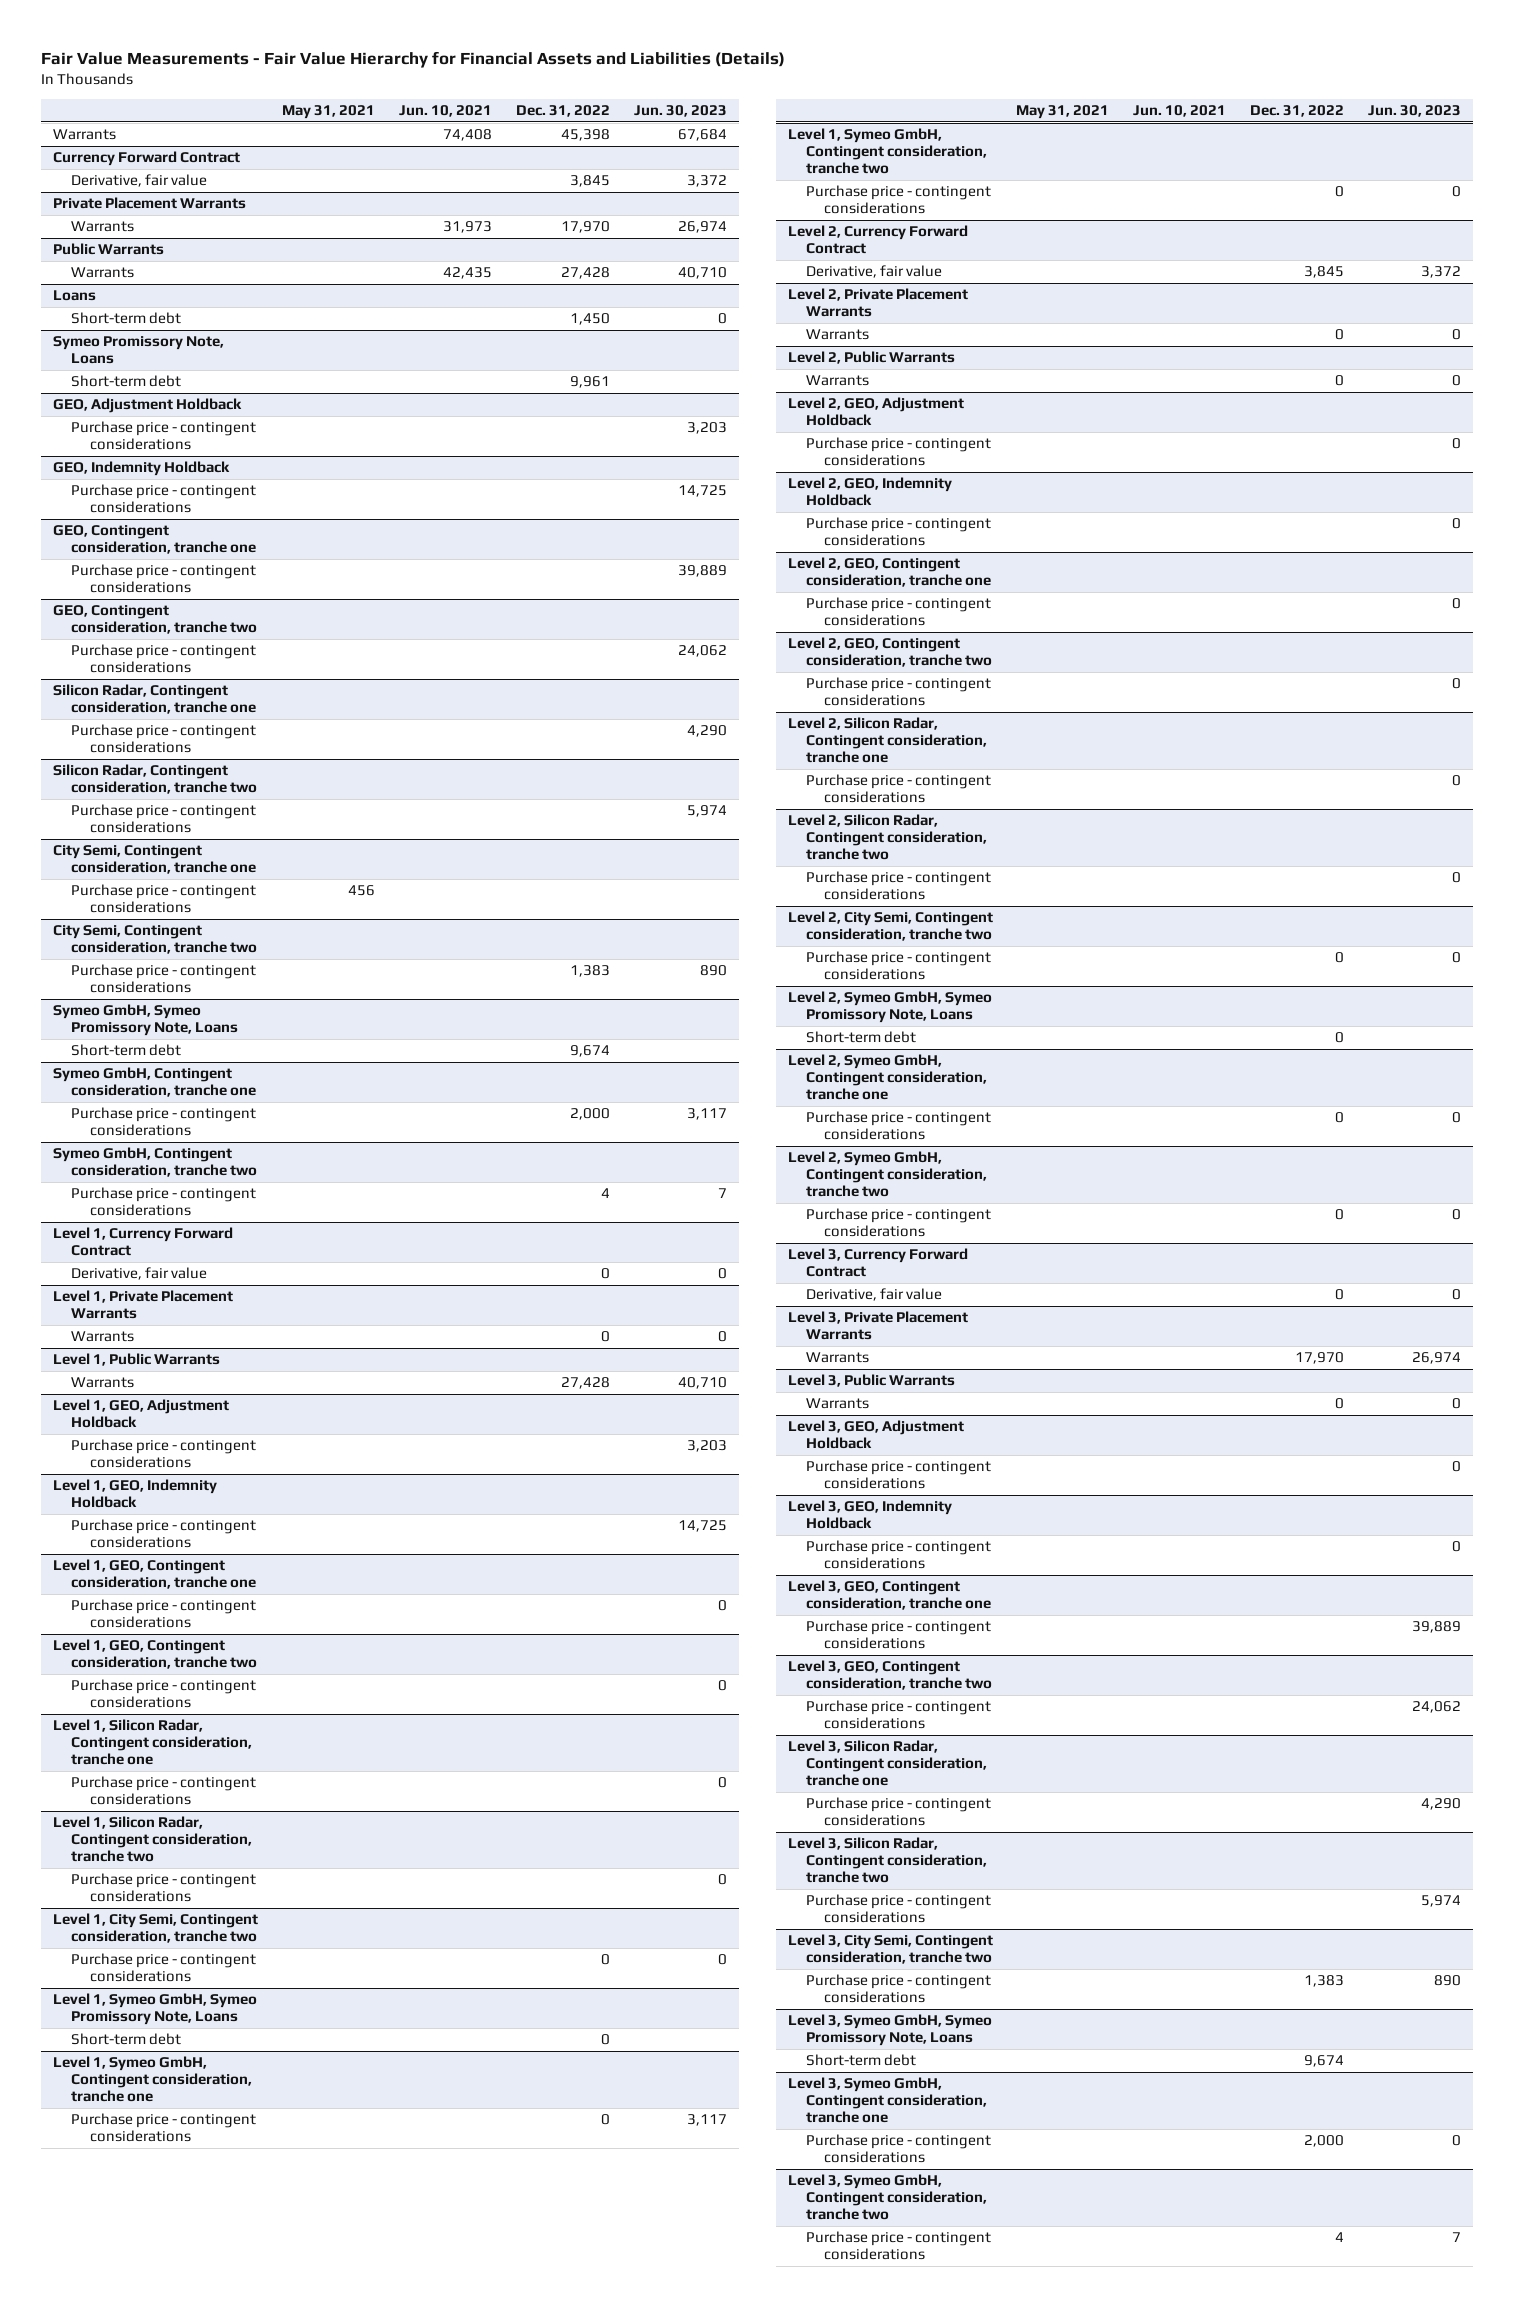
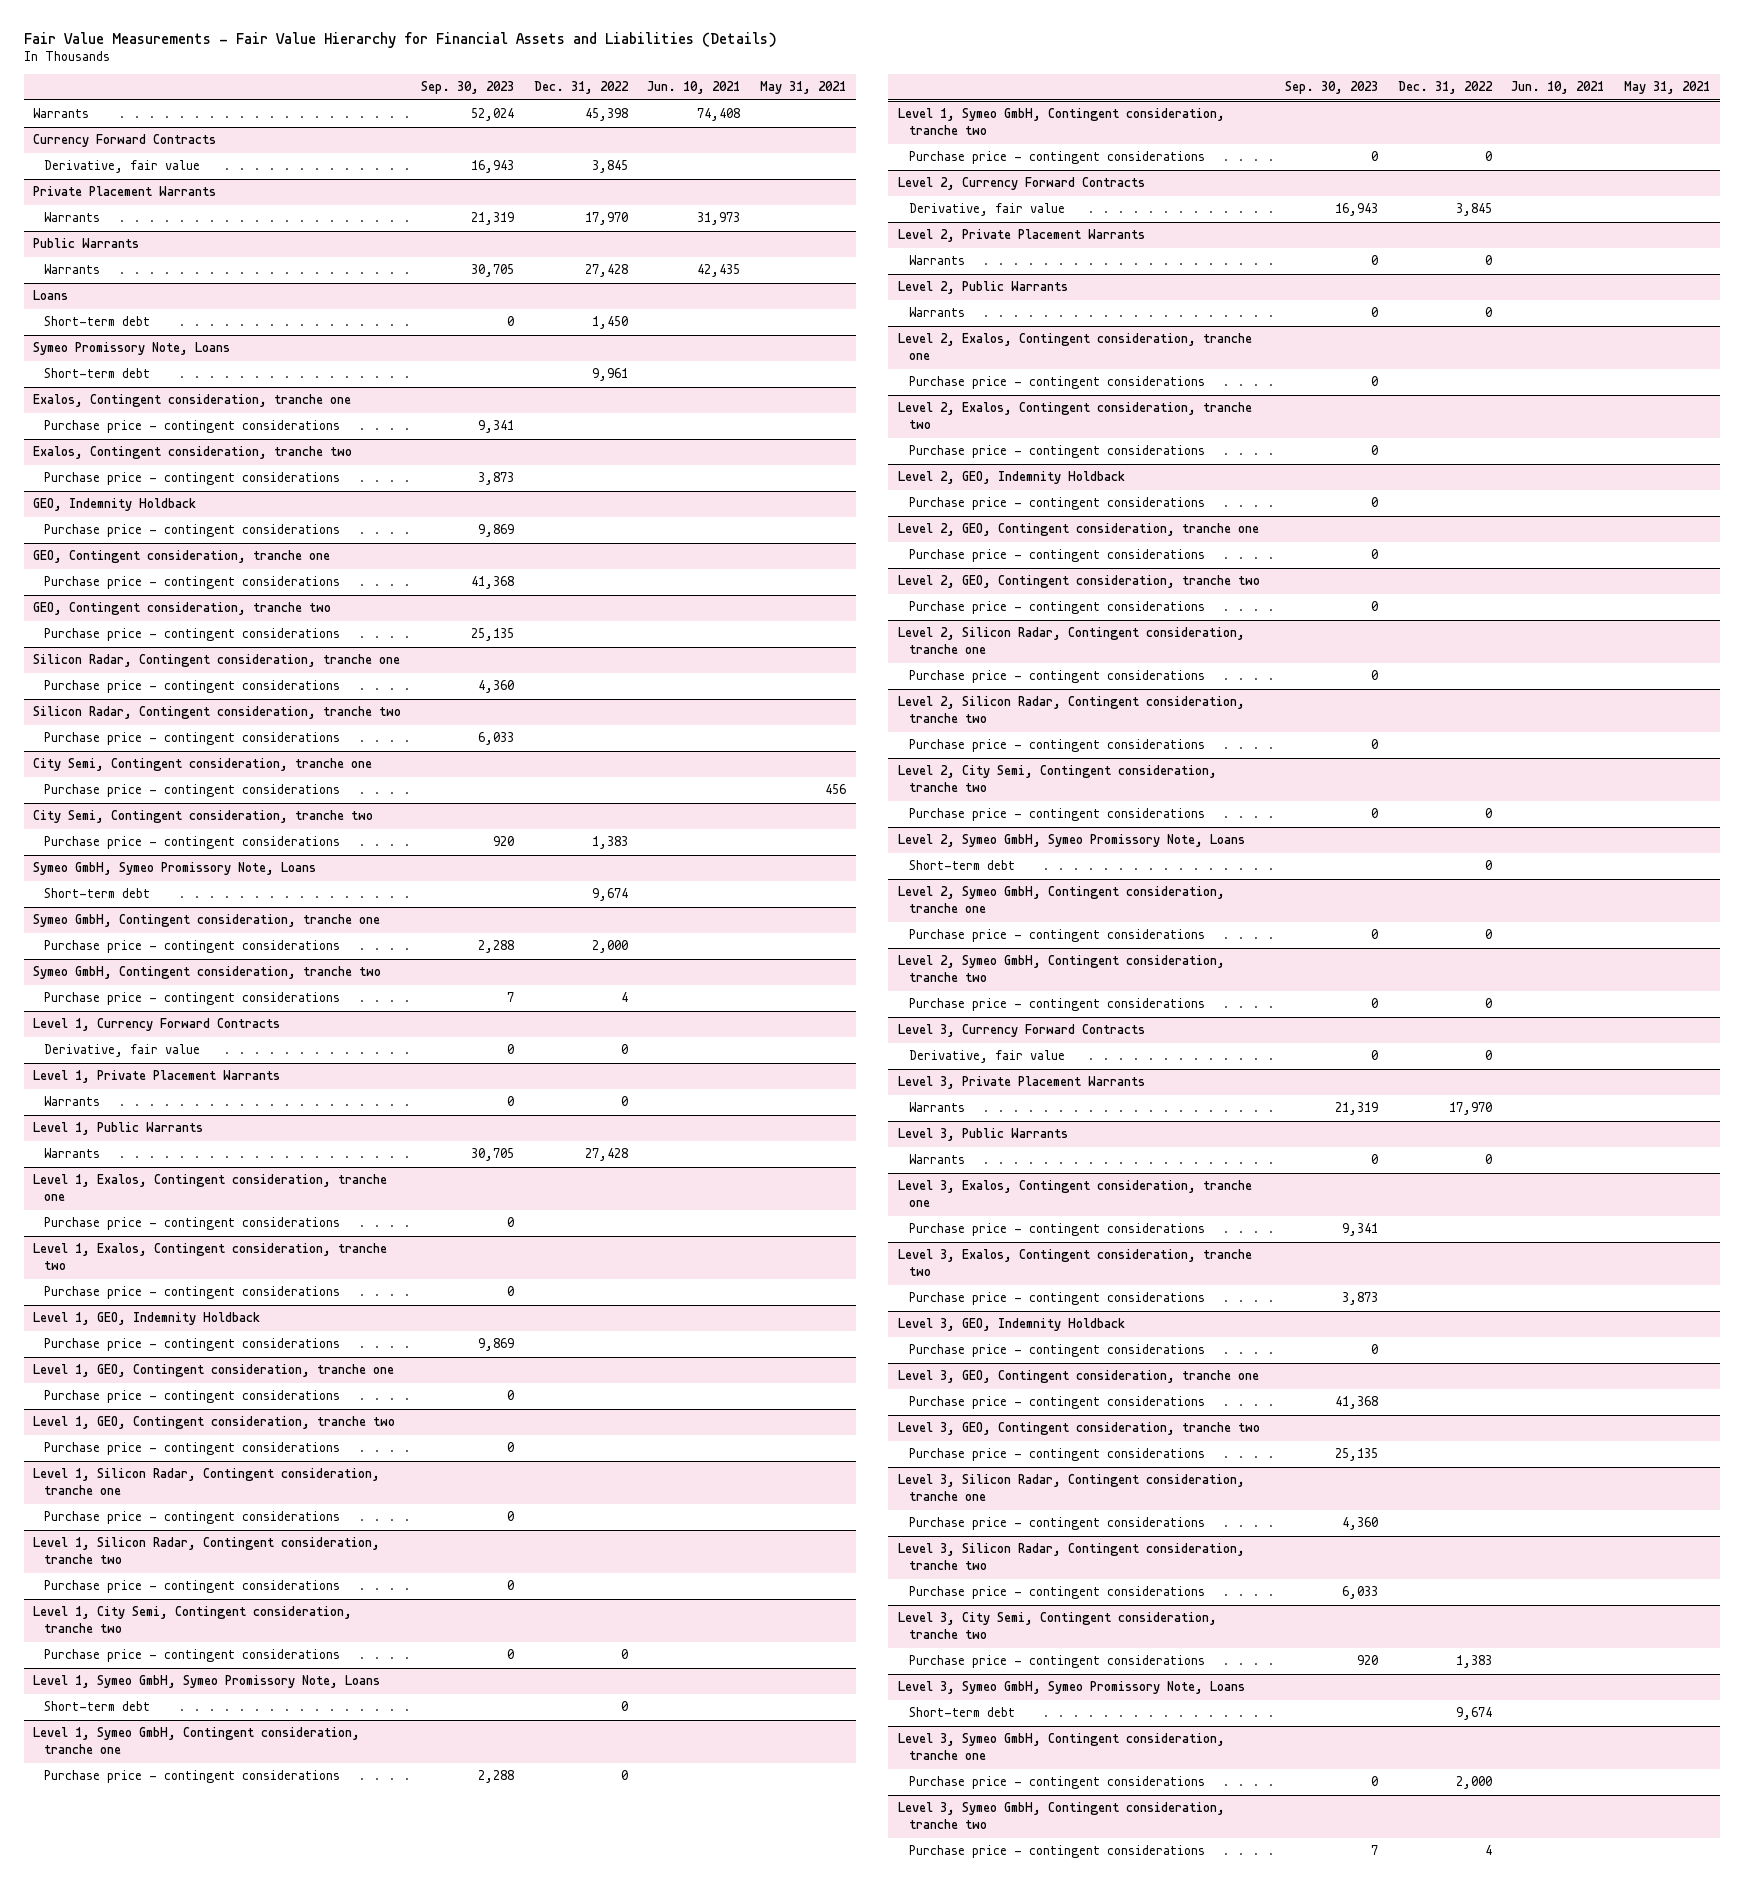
[633,105,727,118] Jun. 30, 2023 -> none
none -> [420,81,514,95] Sep. 30, 2023
[53,151,241,167] Currency Forward Contract -> [33,134,217,148] Currency Forward Contracts
[53,398,243,414] GEO, Adjustment Holdback -> none
[71,421,257,451] Purchase price - contingent considerations -> none
none -> [33,394,352,408] Exalos, Contingent consideration, tranche one
none -> [44,420,341,434] Purchase price - contingent considerations
none -> [33,446,353,460] Exalos, Contingent consideration, tranche two
none -> [44,472,341,486] Purchase price - contingent considerations
[53,1227,234,1257] Level 1, Currency Forward Contract -> [33,1018,281,1032] Level 1, Currency Forward Contracts
[53,1399,230,1429] Level 1, GEO, Adjustment Holdback -> none
[71,1439,257,1469] Purchase price - contingent considerations -> none
none -> [33,1174,388,1202] Level 1, Exalos, Contingent consideration, tranche one
none -> [44,1217,341,1231] Purchase price - contingent considerations
none -> [33,1243,388,1271] Level 1, Exalos, Contingent consideration, tranche two
none -> [44,1286,341,1300] Purchase price - contingent considerations
[787,225,968,255] Level 2, Currency Forward Contract -> [897,177,1145,191] Level 2, Currency Forward Contracts
[787,397,964,427] Level 2, GEO, Adjustment Holdback -> none
[805,437,991,467] Purchase price - contingent considerations -> none
none -> [897,333,1252,361] Level 2, Exalos, Contingent consideration, tranche one
none -> [908,376,1205,390] Purchase price - contingent considerations
none -> [897,402,1252,430] Level 2, Exalos, Contingent consideration, tranche two
none -> [908,445,1205,459] Purchase price - contingent considerations
[787,1248,968,1278] Level 3, Currency Forward Contract -> [897,1024,1145,1038] Level 3, Currency Forward Contracts
[787,1420,964,1450] Level 3, GEO, Adjustment Holdback -> none
[805,1460,991,1490] Purchase price - contingent considerations -> none
none -> [897,1180,1252,1208] Level 3, Exalos, Contingent consideration, tranche one
none -> [908,1223,1205,1237] Purchase price - contingent considerations
none -> [897,1249,1252,1277] Level 3, Exalos, Contingent consideration, tranche two
none -> [908,1292,1205,1306] Purchase price - contingent considerations

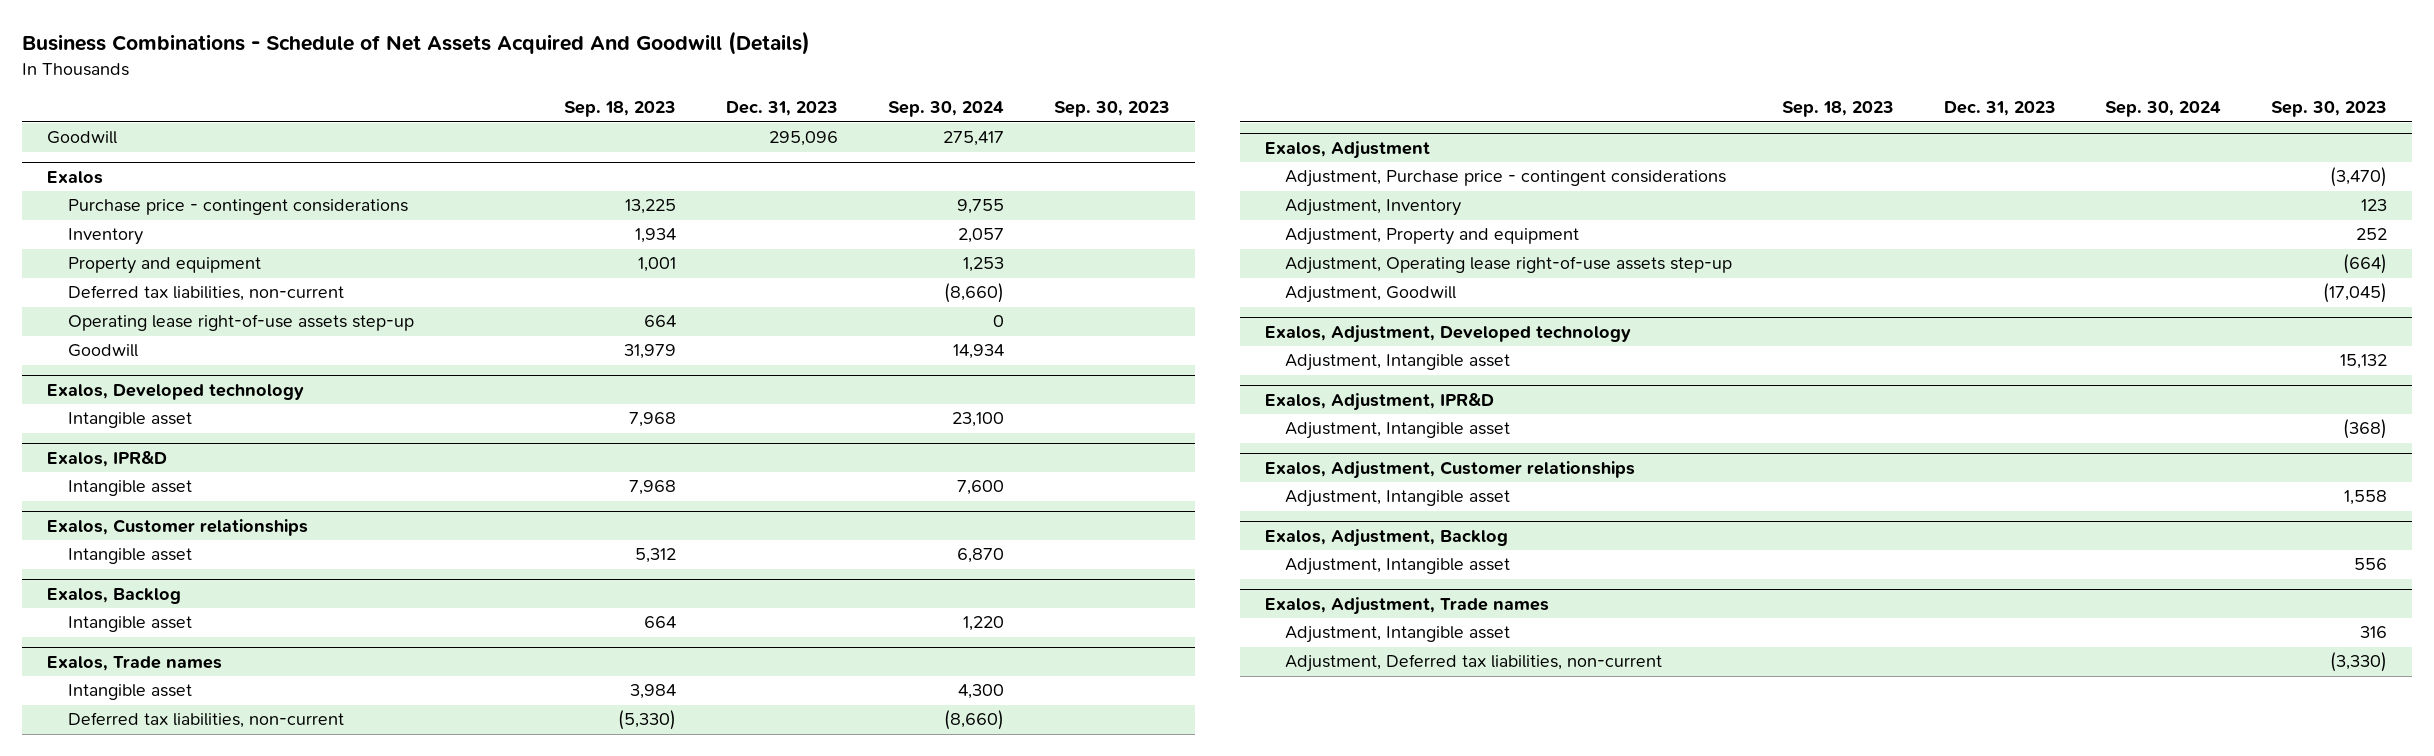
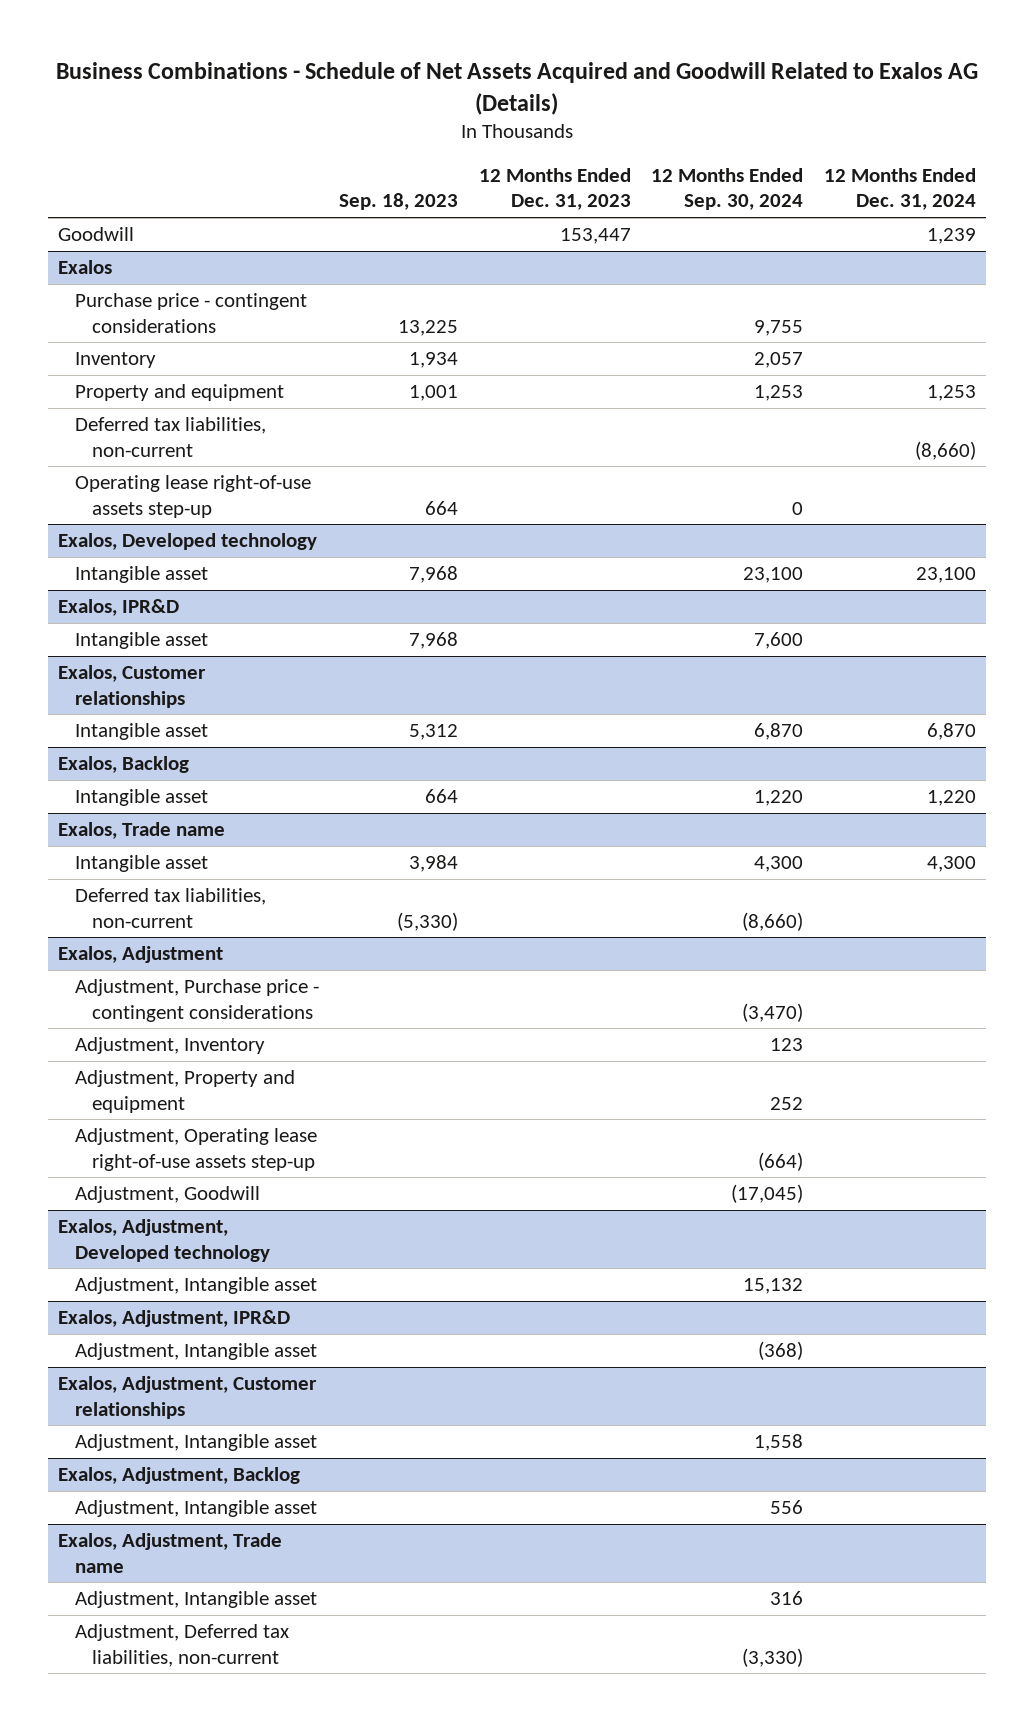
[22,31,811,56] Business Combinations - Schedule of Net Assets Acquired And Goodwill (Details) -> [55,62,978,115] Business Combinations - Schedule of Net Assets Acquired and Goodwill Related to Exalos AG (Details)
[726,101,839,117] Dec. 31, 2023 -> none
[887,101,1004,118] Sep. 30, 2024 -> none
[1053,101,1170,118] Sep. 30, 2023 -> none
none -> [478,167,631,211] 12 Months Ended Dec. 31, 2023
none -> [651,167,804,211] 12 Months Ended Sep. 30, 2024
none -> [823,167,976,211] 12 Months Ended Dec. 31, 2024
[67,344,138,358] Goodwill -> none
[47,655,223,671] Exalos, Trade names -> [57,821,225,839] Exalos, Trade name
[1264,596,1549,615] Exalos, Adjustment, Trade names -> [57,1532,282,1573] Exalos, Adjustment, Trade name

